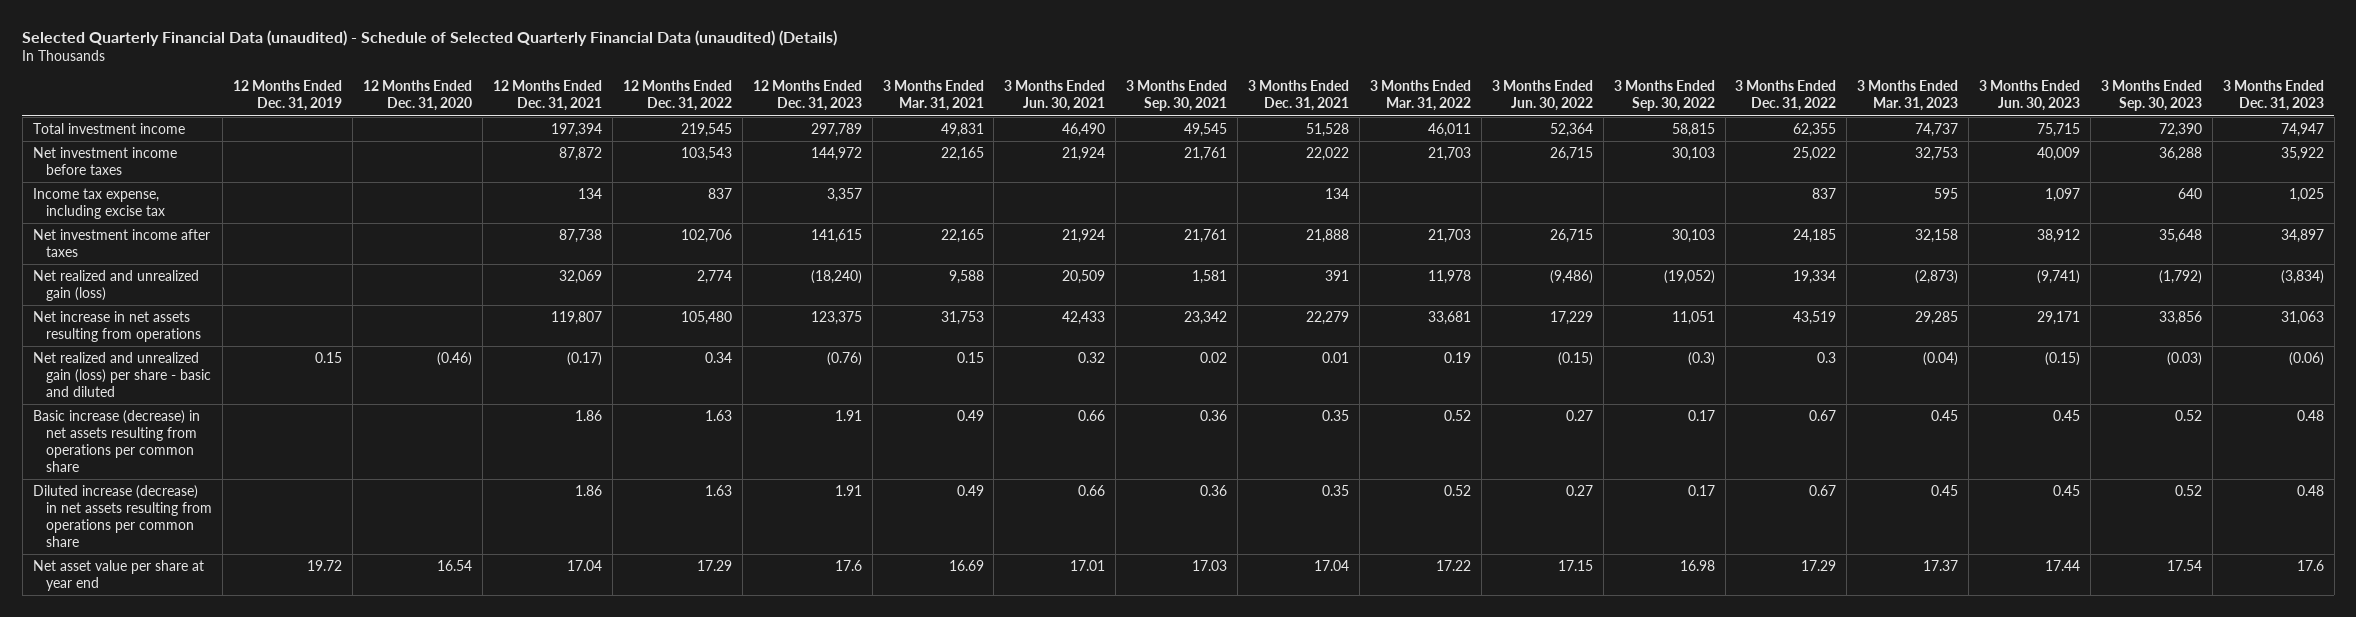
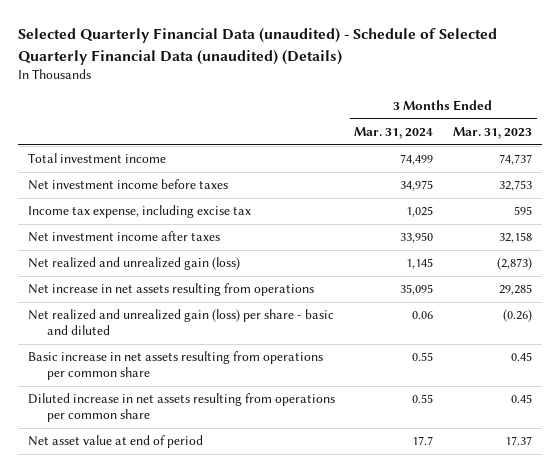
[233,80,343,112] 12 Months Ended Dec. 31, 2019 -> none
[363,80,473,112] 12 Months Ended Dec. 31, 2020 -> none
[492,80,602,112] 12 Months Ended Dec. 31, 2021 -> none
[622,80,732,112] 12 Months Ended Dec. 31, 2022 -> none
[752,80,862,112] 12 Months Ended Dec. 31, 2023 -> none
[882,80,984,112] 3 Months Ended Mar. 31, 2021 -> none
[1004,80,1106,112] 3 Months Ended Jun. 30, 2021 -> none
[1126,80,1228,112] 3 Months Ended Sep. 30, 2021 -> none
[1248,80,1350,112] 3 Months Ended Dec. 31, 2021 -> none
[1369,80,1471,112] 3 Months Ended Mar. 31, 2022 -> none
[1491,80,1593,112] 3 Months Ended Jun. 30, 2022 -> none
[1613,80,1715,112] 3 Months Ended Sep. 30, 2022 -> none
[1735,80,1837,112] 3 Months Ended Dec. 31, 2022 -> none
[1979,80,2081,112] 3 Months Ended Jun. 30, 2023 -> none
[2101,80,2203,112] 3 Months Ended Sep. 30, 2023 -> none
[2222,80,2324,112] 3 Months Ended Dec. 31, 2023 -> none
none -> [354,127,434,140] Mar. 31, 2024
[1923,351,1959,366] (0.04) -> [503,309,533,323] (0.26)
[32,409,200,473] Basic increase (decrease) in net assets resulting from operations per common share -> [27,351,323,381] Basic increase in net assets resulting from operations per common share
[32,484,213,548] Diluted increase (decrease) in net assets resulting from operations per common share -> [27,393,335,423] Diluted increase in net assets resulting from operations per common share
[32,559,204,591] Net asset value per share at year end -> [27,435,203,449] Net asset value at end of period

